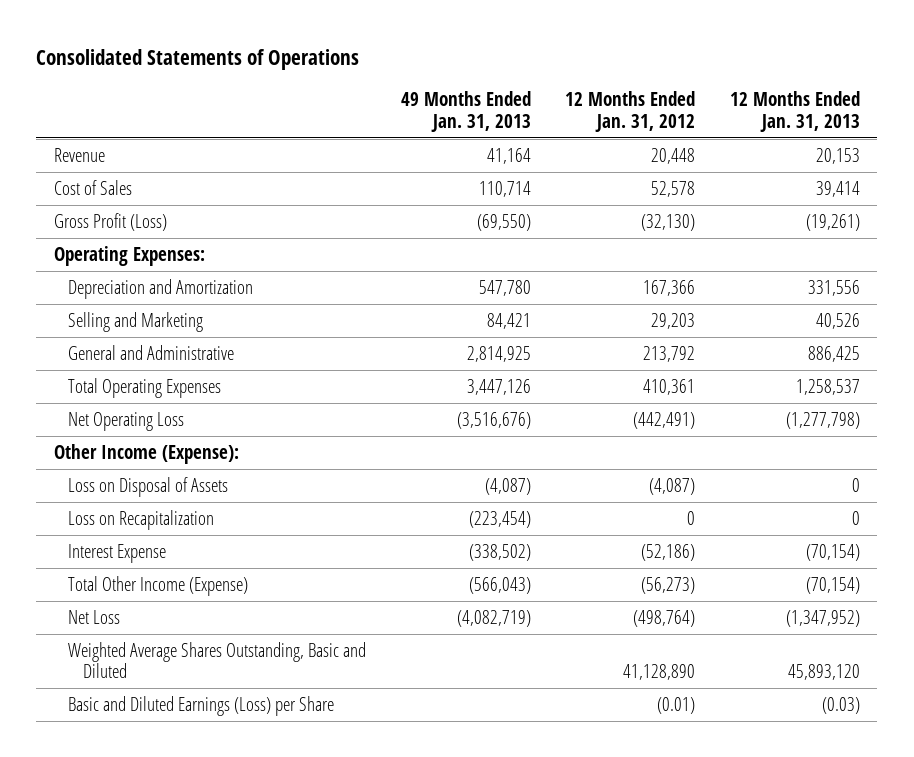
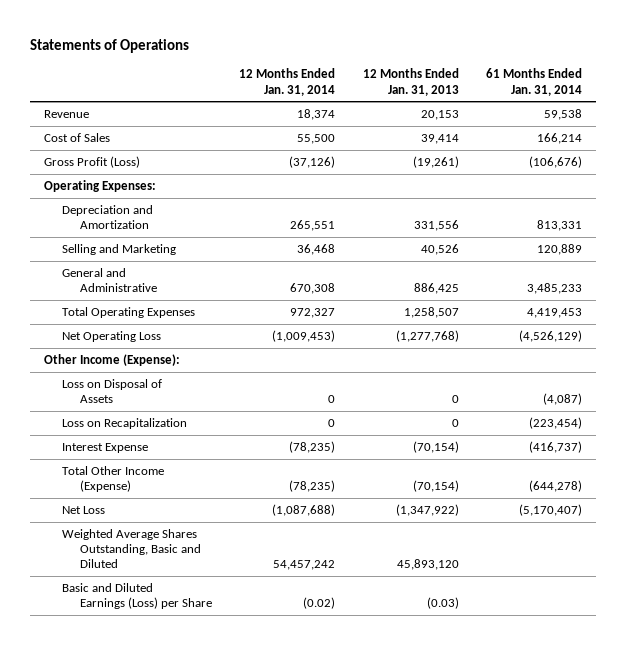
[36,49,360,71] Consolidated Statements of Operations -> [29,38,189,53] Statements of Operations
[400,91,531,132] 49 Months Ended Jan. 31, 2013 -> none
[565,91,696,132] 12 Months Ended Jan. 31, 2012 -> none
none -> [239,68,336,96] 12 Months Ended Jan. 31, 2014
none -> [486,68,583,96] 61 Months Ended Jan. 31, 2014
[795,378,860,395] 1,258,537 -> [403,307,459,319] 1,258,507
[785,411,860,429] (1,277,798) -> [395,330,459,343] (1,277,768)
[785,609,860,627] (1,347,952) -> [395,504,459,517] (1,347,922)

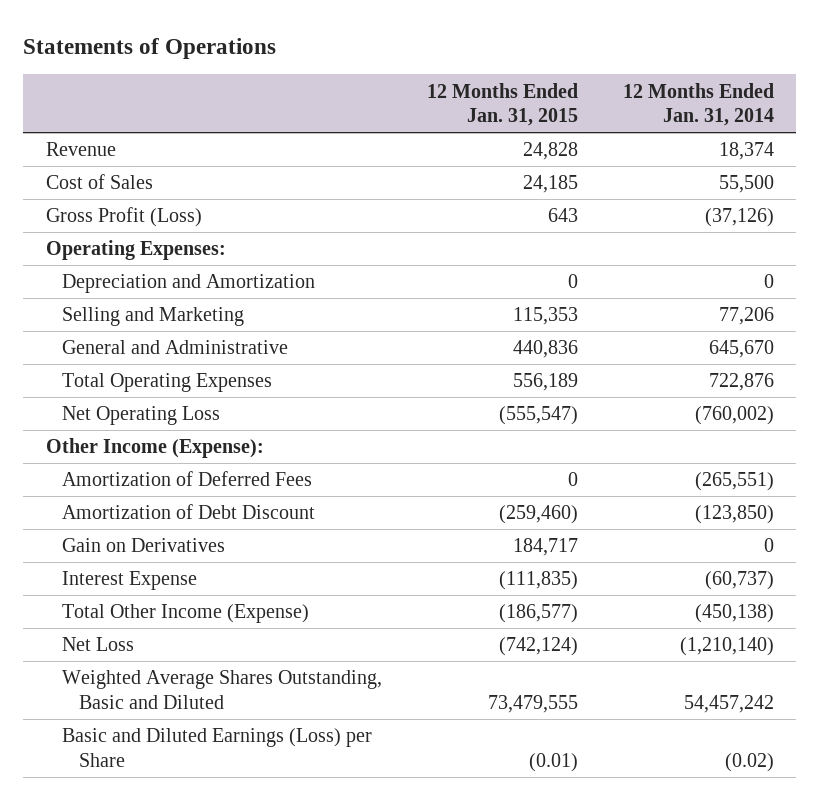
[362,68,459,96] 12 Months Ended Jan. 31, 2013 -> none
[486,68,583,96] 61 Months Ended Jan. 31, 2014 -> none
none -> [427,82,579,127] 12 Months Ended Jan. 31, 2015
[290,220,336,232] 265,551 -> [764,274,775,289] 0
[297,244,336,256] 36,468 -> [719,307,775,326] 77,206
[290,283,336,295] 670,308 -> [709,340,775,359] 645,670
[290,308,336,319] 972,327 -> [709,373,775,392] 722,876
[272,330,336,343] (1,009,453) -> [695,406,775,426] (760,002)
[61,379,162,404] Loss on Disposal of Assets -> none
[61,418,187,430] Loss on Recapitalization -> none
none -> [62,471,313,487] Amortization of Deferred Fees
none -> [62,504,316,520] Amortization of Debt Discount
none -> [62,538,226,553] Gain on Derivatives
[289,441,336,454] (78,235) -> [705,571,775,591] (60,737)
[289,480,336,493] (78,235) -> [695,604,775,624] (450,138)
[272,504,336,517] (1,087,688) -> [680,637,775,657] (1,210,140)

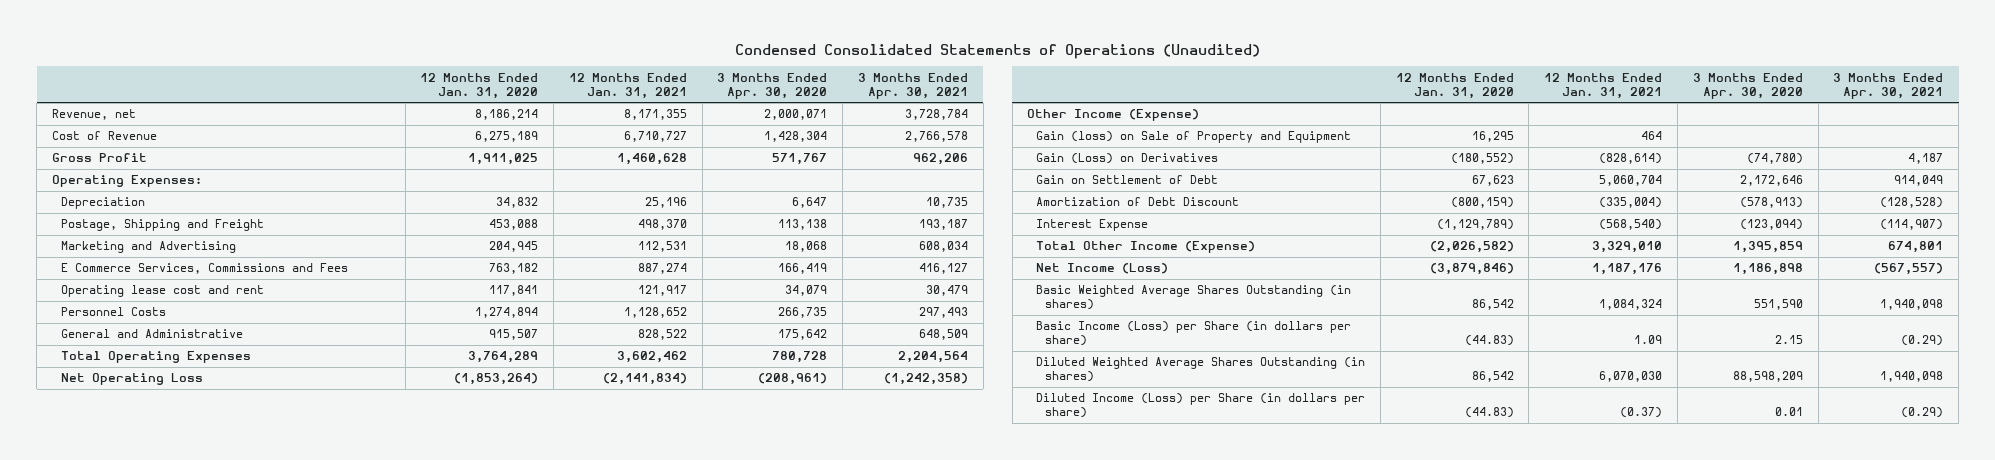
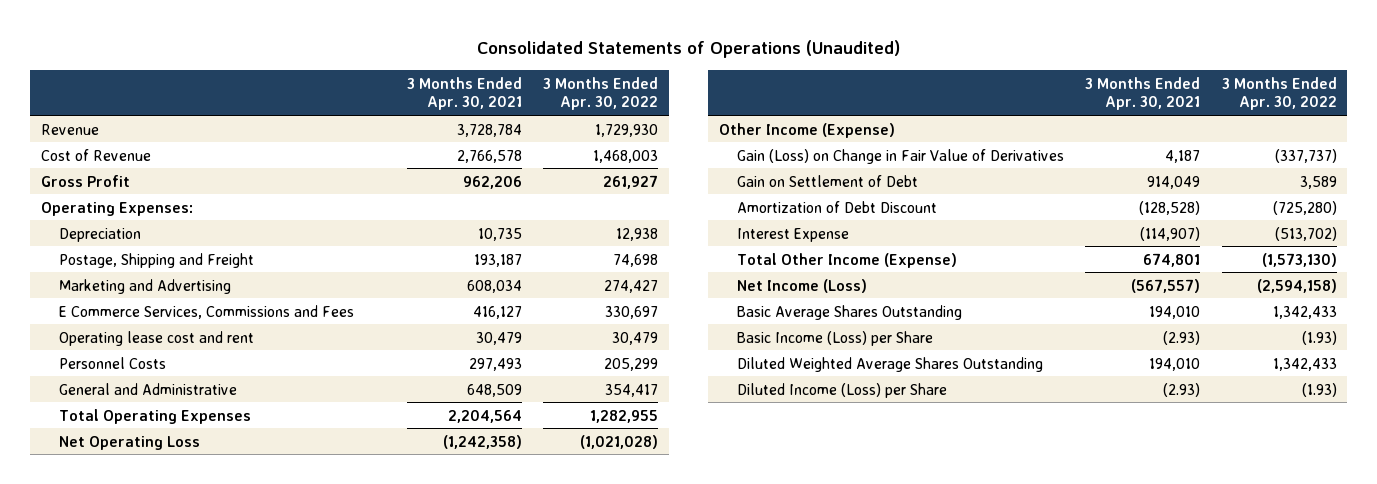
[734,43,1260,59] Condensed Consolidated Statements of Operations (Unaudited) -> [476,40,900,59] Consolidated Statements of Operations (Unaudited)
[420,72,539,99] 12 Months Ended Jan. 31, 2020 -> none
[568,72,687,99] 12 Months Ended Jan. 31, 2021 -> none
[717,72,828,99] 3 Months Ended Apr. 30, 2020 -> none
none -> [543,76,659,111] 3 Months Ended Apr. 30, 2022
[52,109,137,121] Revenue, net -> [40,123,99,135] Revenue
[1036,131,1352,144] Gain (loss) on Sale of Property and Equipment -> none
[1036,153,1219,165] Gain (Loss) on Derivatives -> [736,148,1064,164] Gain (Loss) on Change in Fair Value of Derivatives
[1036,285,1352,311] Basic Weighted Average Shares Outstanding (in shares) -> [736,304,962,320] Basic Average Shares Outstanding
[1880,299,1944,311] 1,940,098 -> [1149,305,1201,319] 194,010
[1036,321,1352,347] Basic Income (Loss) per Share (in dollars per share) -> [736,330,933,346] Basic Income (Loss) per Share
[1901,335,1944,347] (0.29) -> [1163,330,1201,345] (2.93)
[1036,357,1366,383] Diluted Weighted Average Shares Outstanding (in shares) -> [736,356,1043,372] Diluted Weighted Average Shares Outstanding
[1880,371,1944,383] 1,940,098 -> [1149,357,1201,371] 194,010
[1036,393,1366,419] Diluted Income (Loss) per Share (in dollars per share) -> [736,382,947,398] Diluted Income (Loss) per Share
[1901,407,1944,419] (0.29) -> [1163,382,1201,397] (2.93)

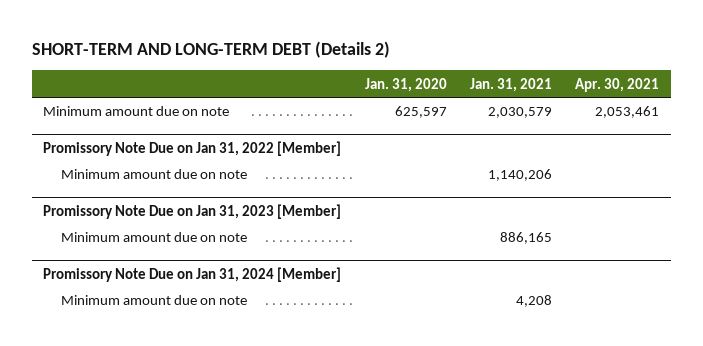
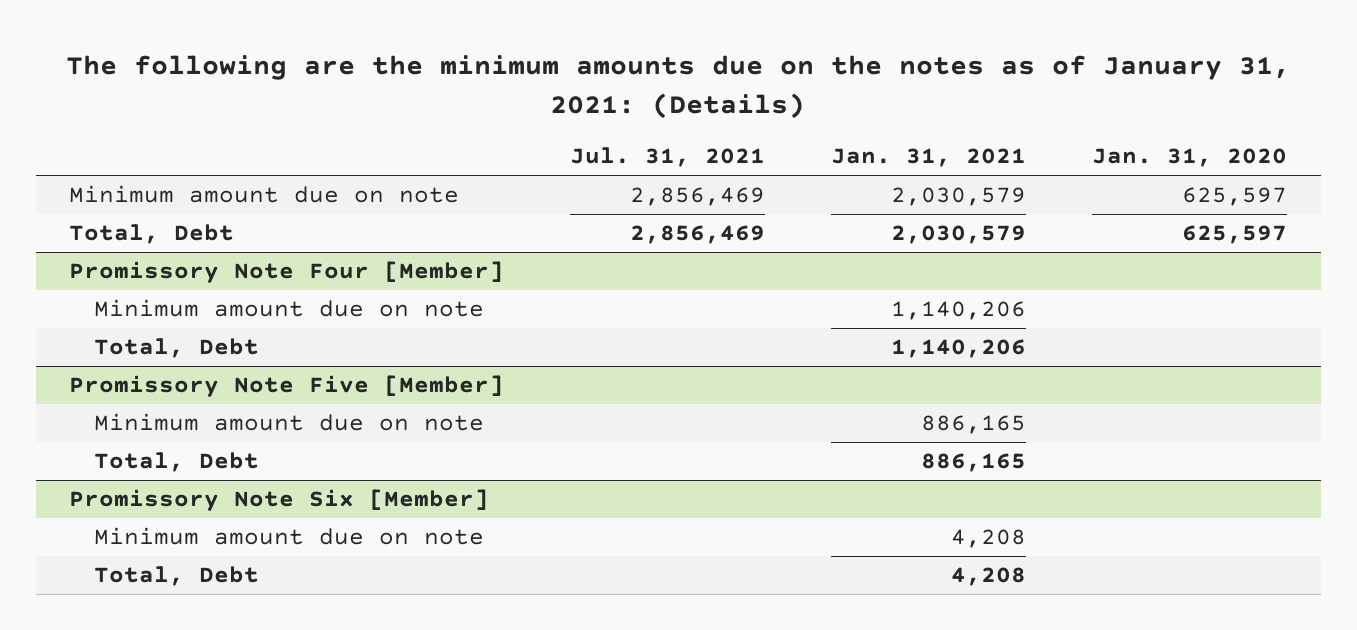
[31,41,390,59] SHORT-TERM AND LONG-TERM DEBT (Details 2) -> [66,55,1291,119] The following are the minimum amounts due on the notes as of January 31, 2021: (Details)
[575,77,660,92] Apr. 30, 2021 -> none
none -> [570,147,766,168] Jul. 31, 2021
none -> [69,224,235,245] Total, Debt
[43,140,342,156] Promissory Note Due on Jan 31, 2022 [Member] -> [69,261,505,284] Promissory Note Four [Member]
none -> [94,338,260,359] Total, Debt
[43,203,342,219] Promissory Note Due on Jan 31, 2023 [Member] -> [69,375,505,398] Promissory Note Five [Member]
none -> [94,452,260,473] Total, Debt
[43,266,342,282] Promissory Note Due on Jan 31, 2024 [Member] -> [69,489,490,512] Promissory Note Six [Member]
none -> [94,566,260,587] Total, Debt

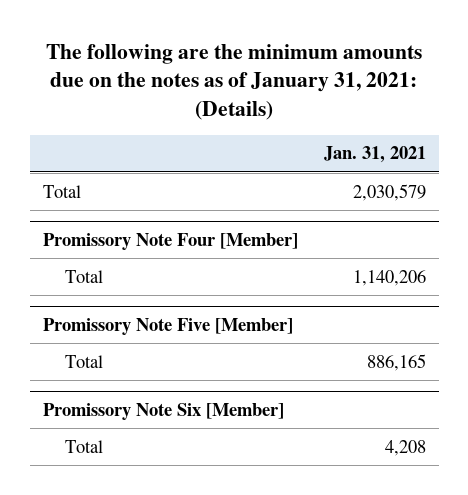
[570,147,766,168] Jul. 31, 2021 -> none
[1092,148,1288,168] Jan. 31, 2020 -> none
[69,224,235,245] Total, Debt -> none
[69,185,460,204] Minimum amount due on note -> [42,184,81,198] Total
[94,338,260,359] Total, Debt -> none
[94,299,485,318] Minimum amount due on note -> [64,269,103,283] Total
[94,452,260,473] Total, Debt -> none
[94,413,485,432] Minimum amount due on note -> [64,354,103,368] Total
[94,566,260,587] Total, Debt -> none
[94,527,485,546] Minimum amount due on note -> [64,439,103,453] Total

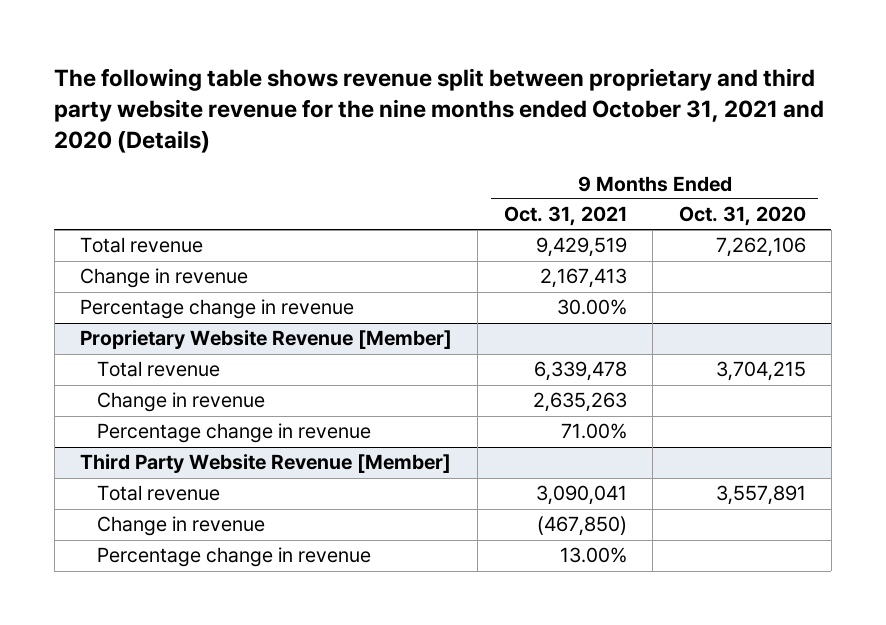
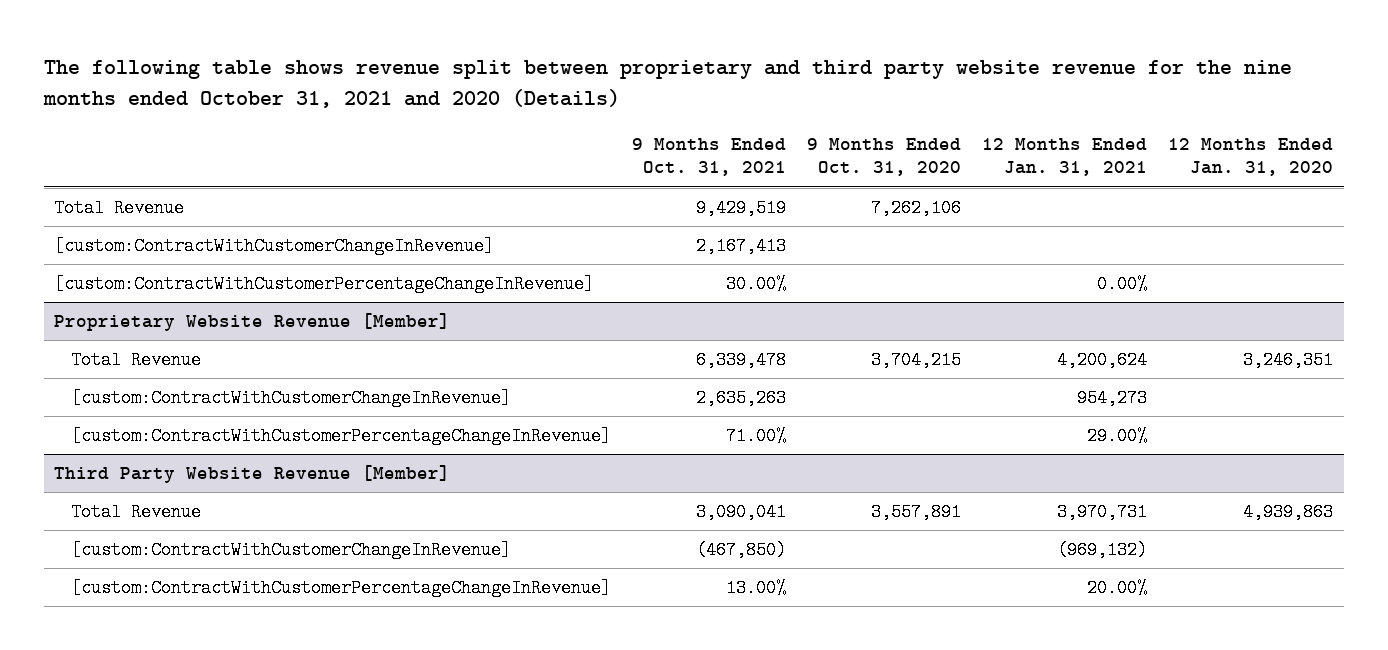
none -> [982,137,1148,177] 12 Months Ended Jan. 31, 2021
none -> [1168,137,1334,177] 12 Months Ended Jan. 31, 2020
[80,237,204,254] Total revenue -> [54,199,185,218] Total Revenue
[80,268,249,289] Change in revenue -> [54,237,495,256] [custom:ContractWithCustomerChangeInRevenue]
[80,299,355,320] Percentage change in revenue -> [54,275,595,294] [custom:ContractWithCustomerPercentageChangeInRevenue]
[96,361,220,378] Total revenue -> [70,351,201,370] Total Revenue
[96,392,265,413] Change in revenue -> [70,389,511,408] [custom:ContractWithCustomerChangeInRevenue]
[96,423,371,444] Percentage change in revenue -> [70,427,611,446] [custom:ContractWithCustomerPercentageChangeInRevenue]
[96,485,220,502] Total revenue -> [70,503,201,522] Total Revenue
[96,516,265,537] Change in revenue -> [70,541,511,560] [custom:ContractWithCustomerChangeInRevenue]
[96,547,371,568] Percentage change in revenue -> [70,579,611,598] [custom:ContractWithCustomerPercentageChangeInRevenue]

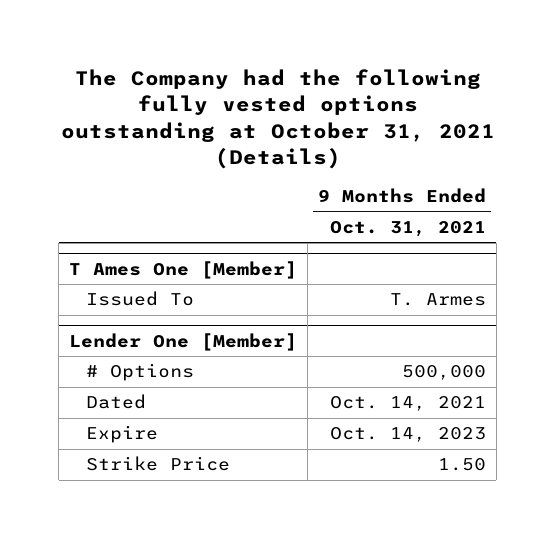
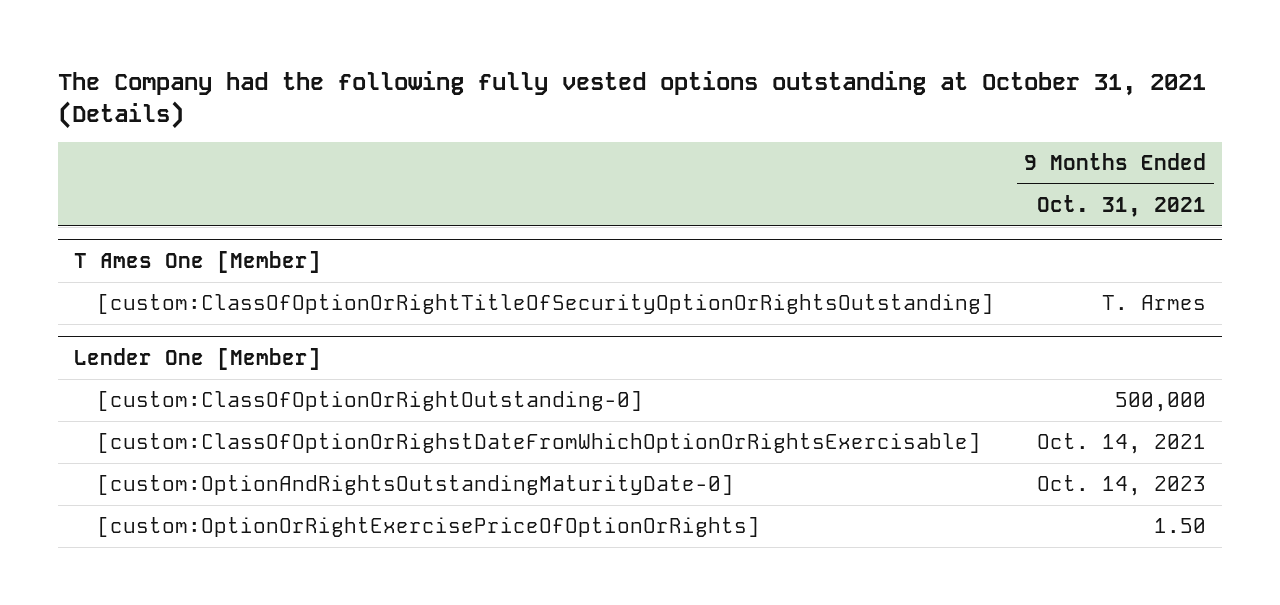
[85,291,194,307] Issued To -> [96,294,994,315] [custom:ClassOfOptionOrRightTitleOfSecurityOptionOrRightsOutstanding]
[85,363,194,382] # Options -> [96,391,643,412] [custom:ClassOfOptionOrRightOutstanding-0]
[85,394,146,410] Dated -> [96,433,981,454] [custom:ClassOfOptionOrRighstDateFromWhichOptionOrRightsExercisable]
[85,425,158,444] Expire -> [96,475,734,496] [custom:OptionAndRightsOutstandingMaturityDate-0]
[85,456,230,472] Strike Price -> [96,517,760,538] [custom:OptionOrRightExercisePriceOfOptionOrRights]

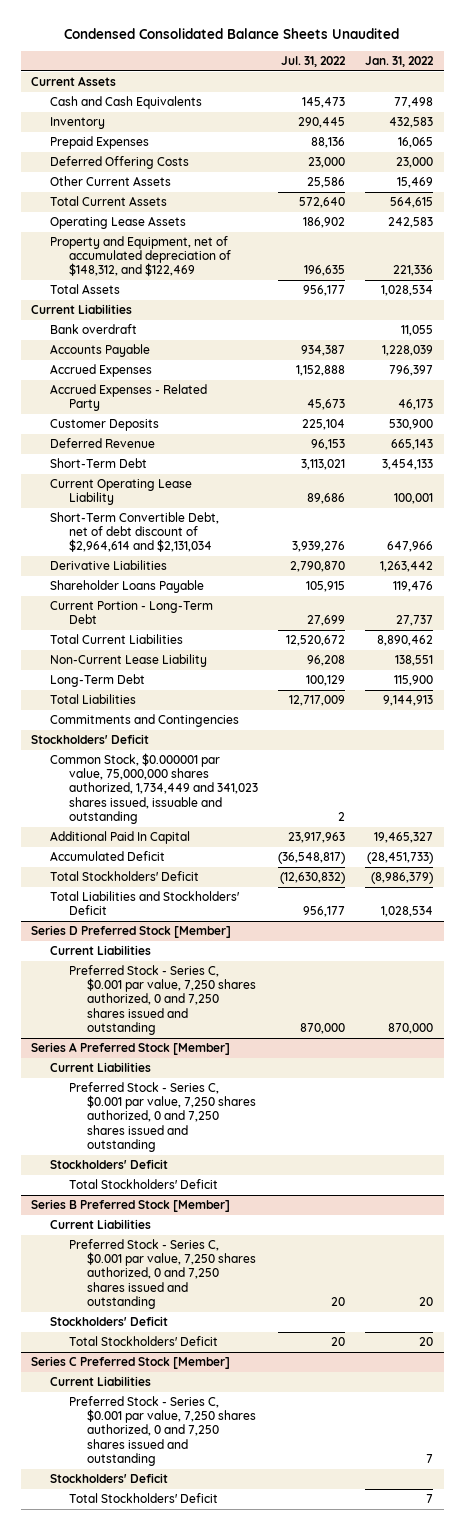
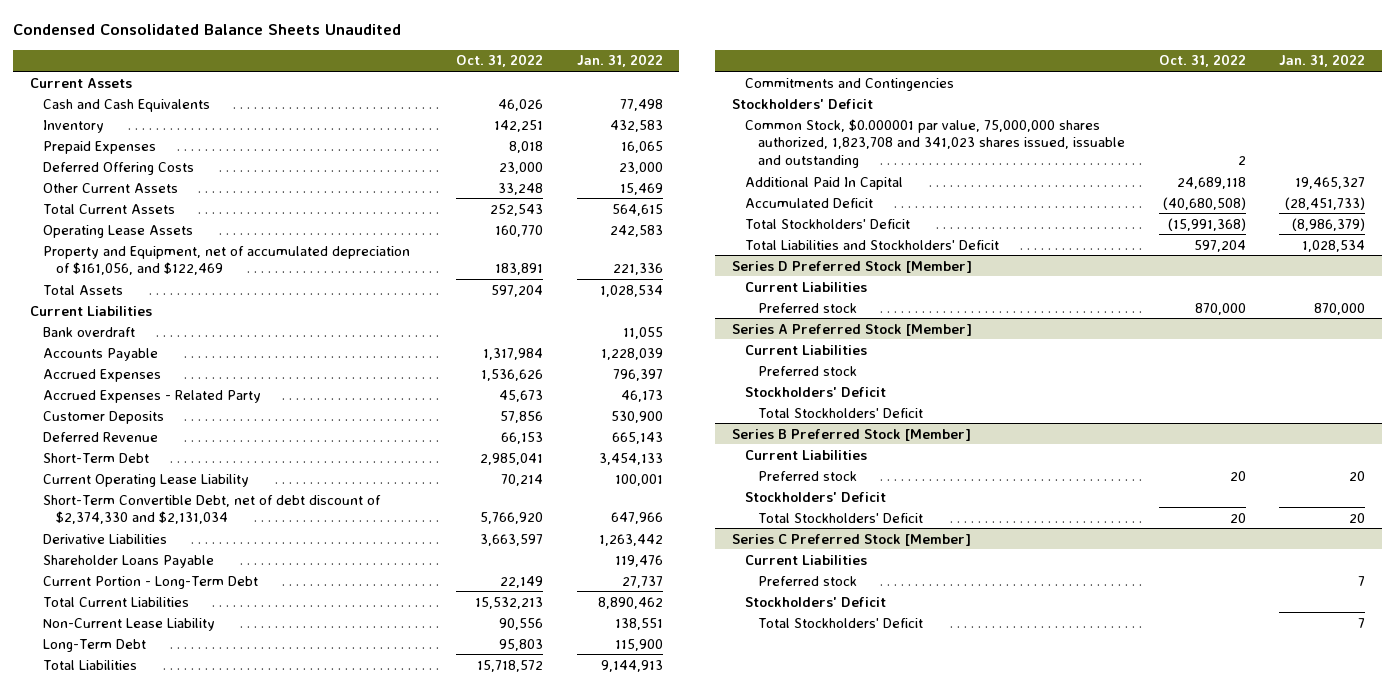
[281,56,347,68] Jul. 31, 2022 -> none
none -> [456,54,544,68] Oct. 31, 2022
[49,236,231,277] Property and Equipment, net of accumulated depreciation of $148,312, and $122,469 -> [42,245,410,276] Property and Equipment, net of accumulated depreciation of $161,056, and $122,469
[49,512,219,553] Short-Term Convertible Debt, net of debt discount of $2,964,614 and $2,131,034 -> [42,494,381,525] Short-Term Convertible Debt, net of debt discount of $2,374,330 and $2,131,034
[49,753,258,824] Common Stock, $0.000001 par value, 75,000,000 shares authorized, 1,734,449 and 341,023 shares issued, issuable and outstanding -> [745,118,1126,169] Common Stock, $0.000001 par value, 75,000,000 shares authorized, 1,823,708 and 341,023 shares issued, issuable and outstanding
[68,965,257,1035] Preferred Stock - Series C, $0.001 par value, 7,250 shares authorized, 0 and 7,250 shares issued and outstanding -> [758,302,858,313] Preferred stock
[68,1082,257,1152] Preferred Stock - Series C, $0.001 par value, 7,250 shares authorized, 0 and 7,250 shares issued and outstanding -> [758,365,858,376] Preferred stock
[68,1239,257,1309] Preferred Stock - Series C, $0.001 par value, 7,250 shares authorized, 0 and 7,250 shares issued and outstanding -> [758,470,858,481] Preferred stock
[68,1396,257,1466] Preferred Stock - Series C, $0.001 par value, 7,250 shares authorized, 0 and 7,250 shares issued and outstanding -> [758,575,858,586] Preferred stock

